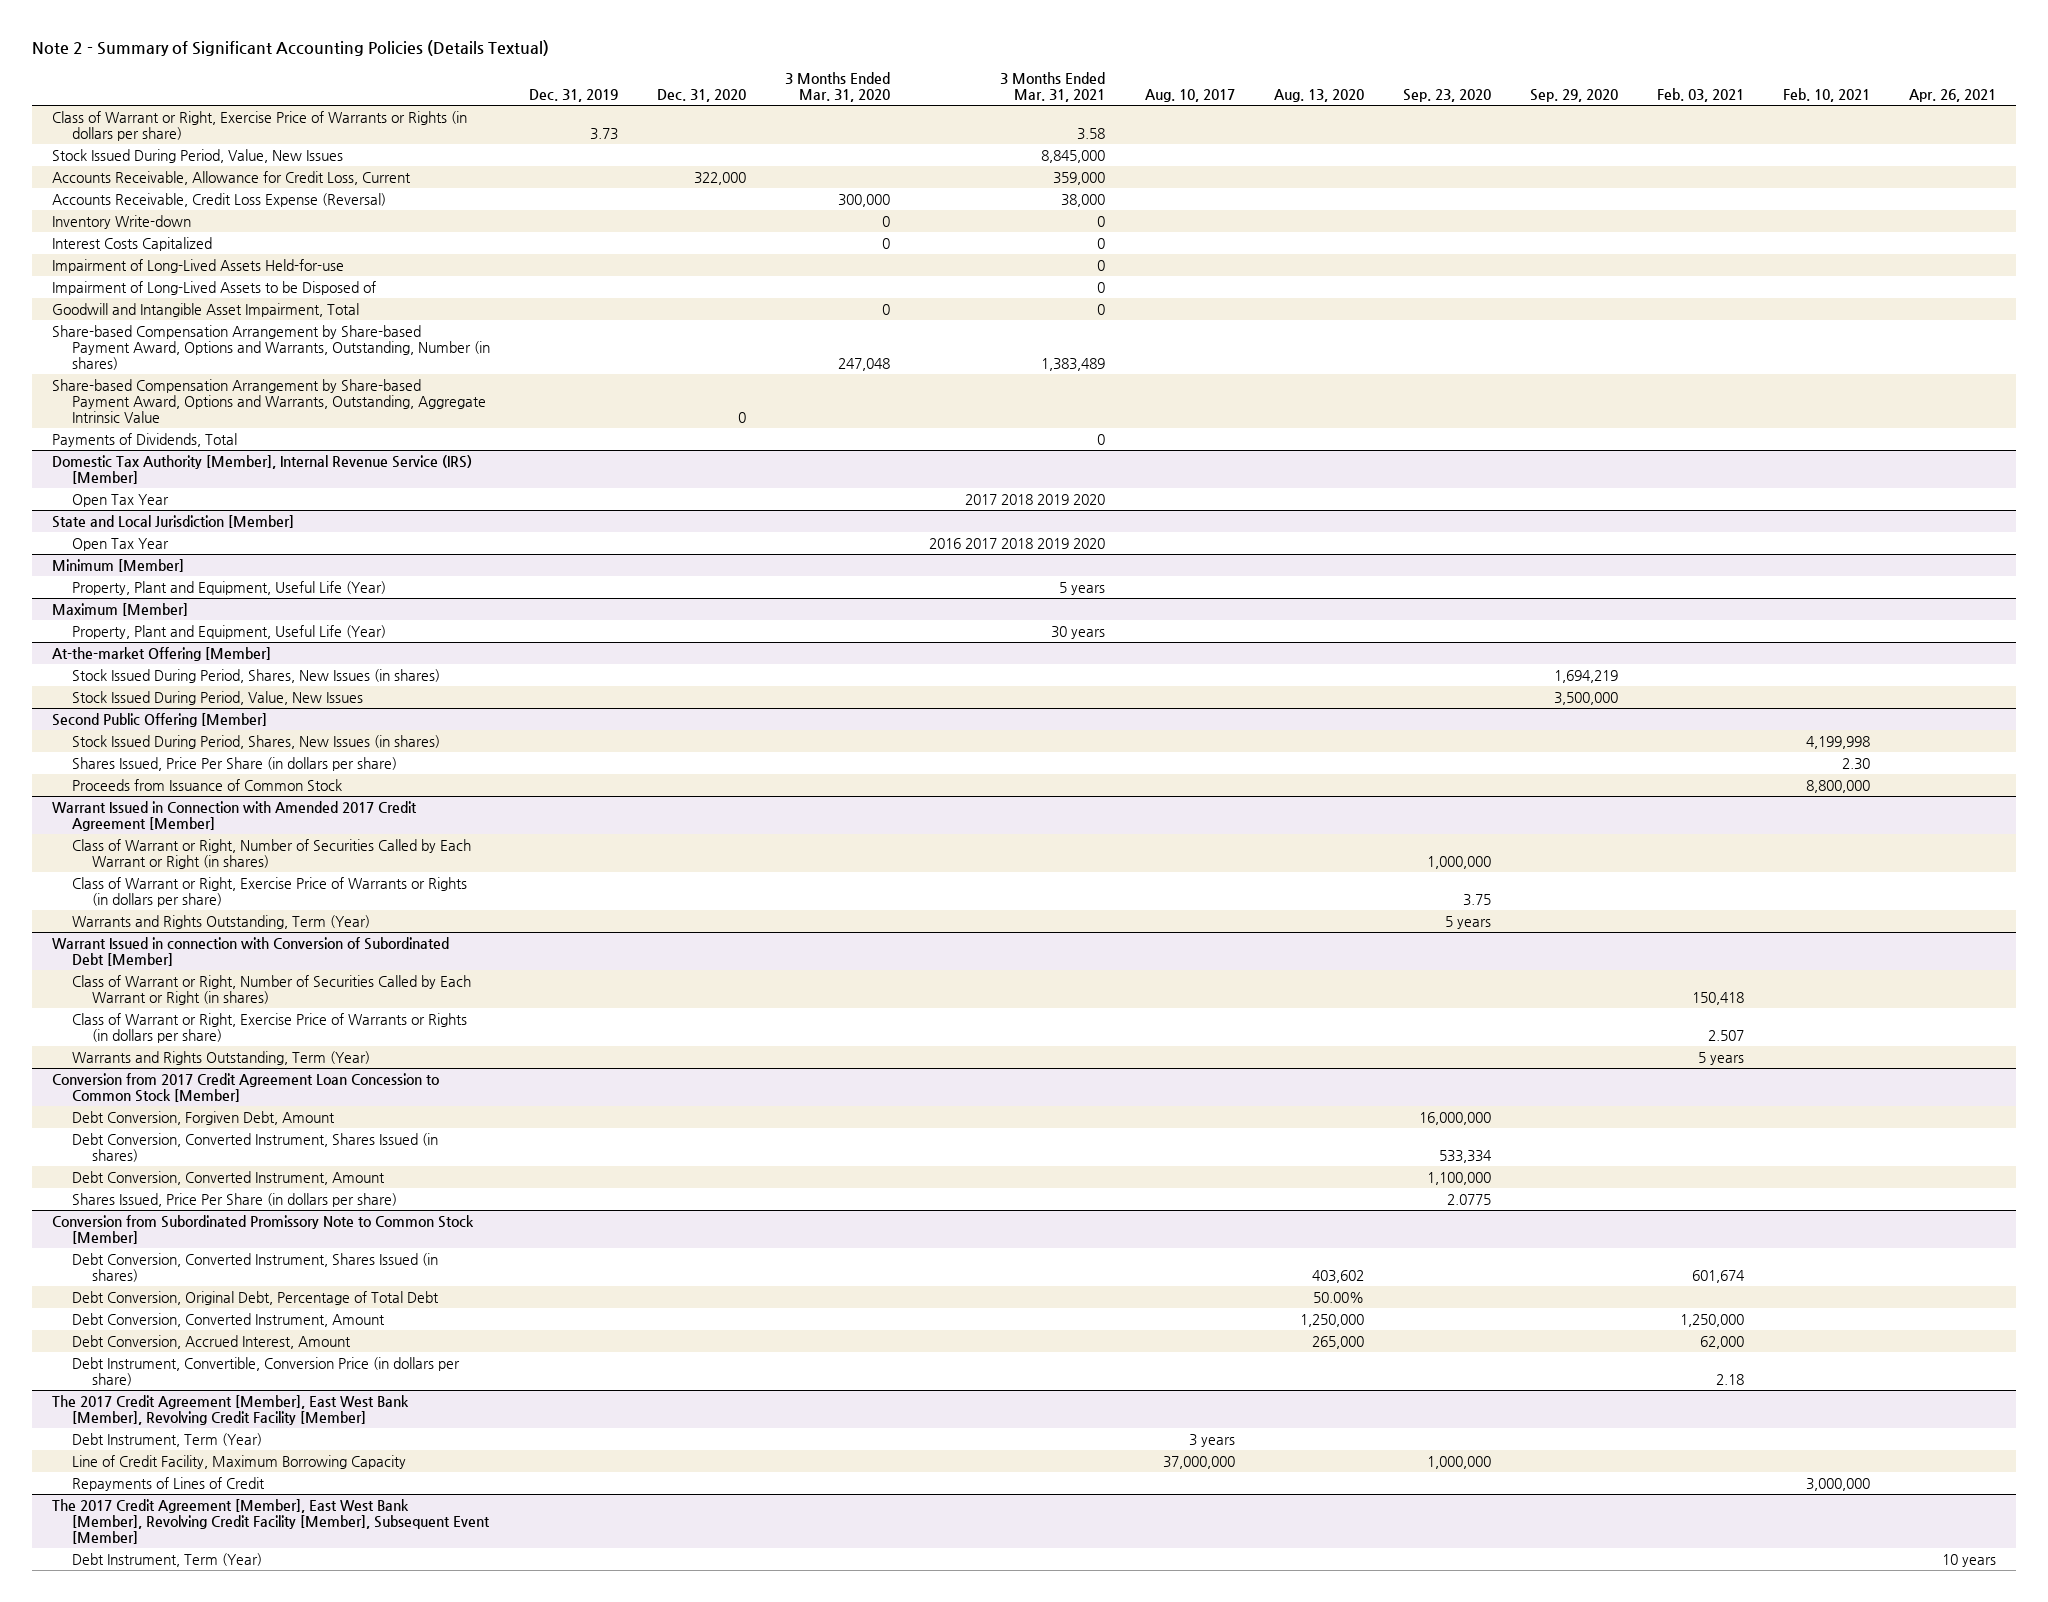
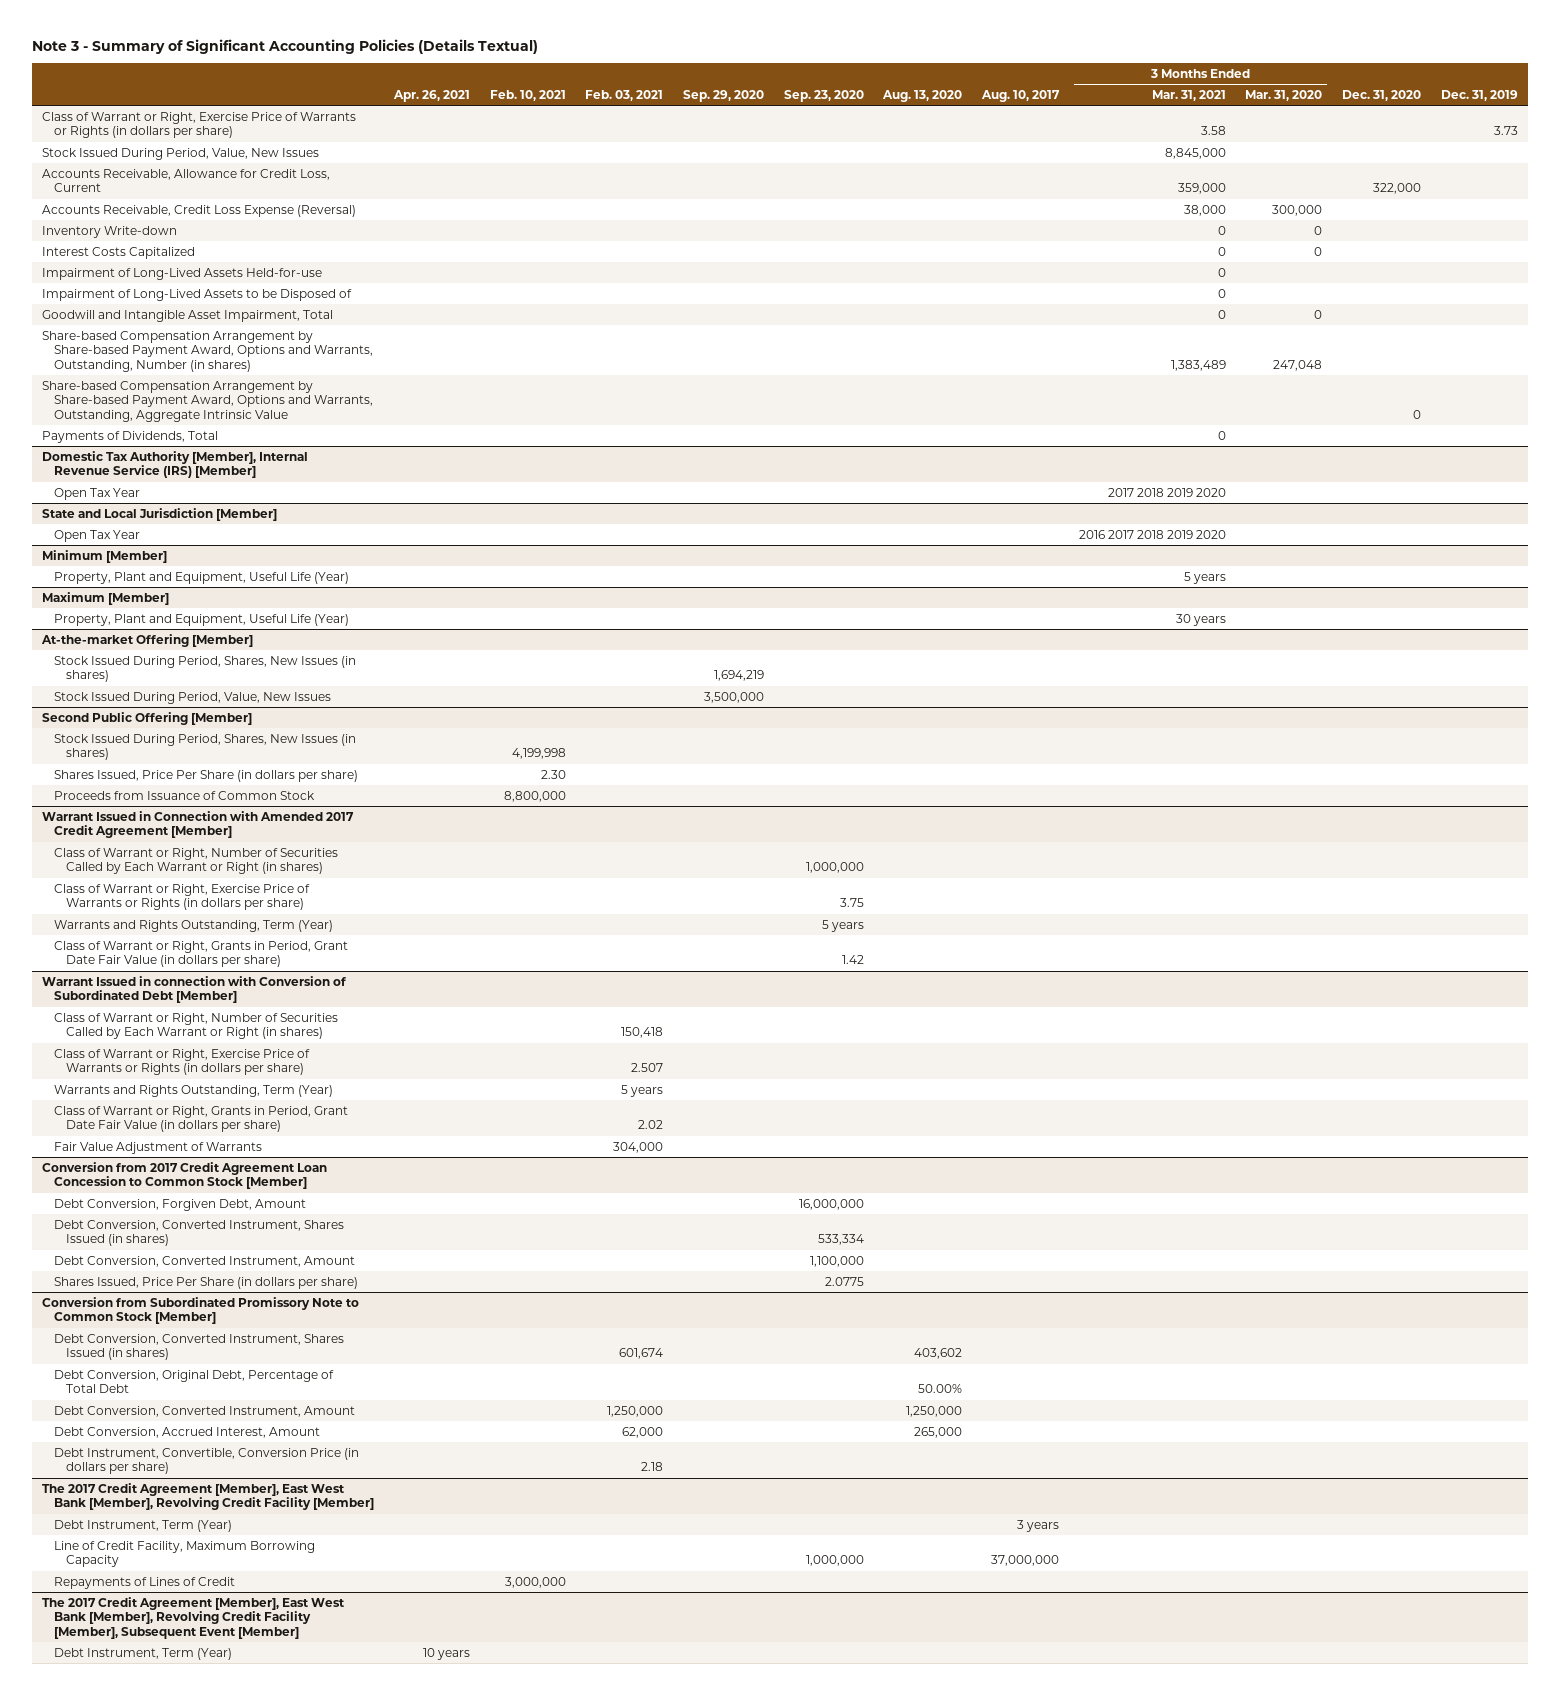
[32,40,550,57] Note 2 - Summary of Significant Accounting Policies (Details Textual) -> [32,39,539,55] Note 3 - Summary of Significant Accounting Policies (Details Textual)
none -> [54,940,349,968] Class of Warrant or Right, Grants in Period, Grant Date Fair Value (in dollars per share)
none -> [54,1105,349,1133] Class of Warrant or Right, Grants in Period, Grant Date Fair Value (in dollars per share)
none -> [54,1141,263,1154] Fair Value Adjustment of Warrants

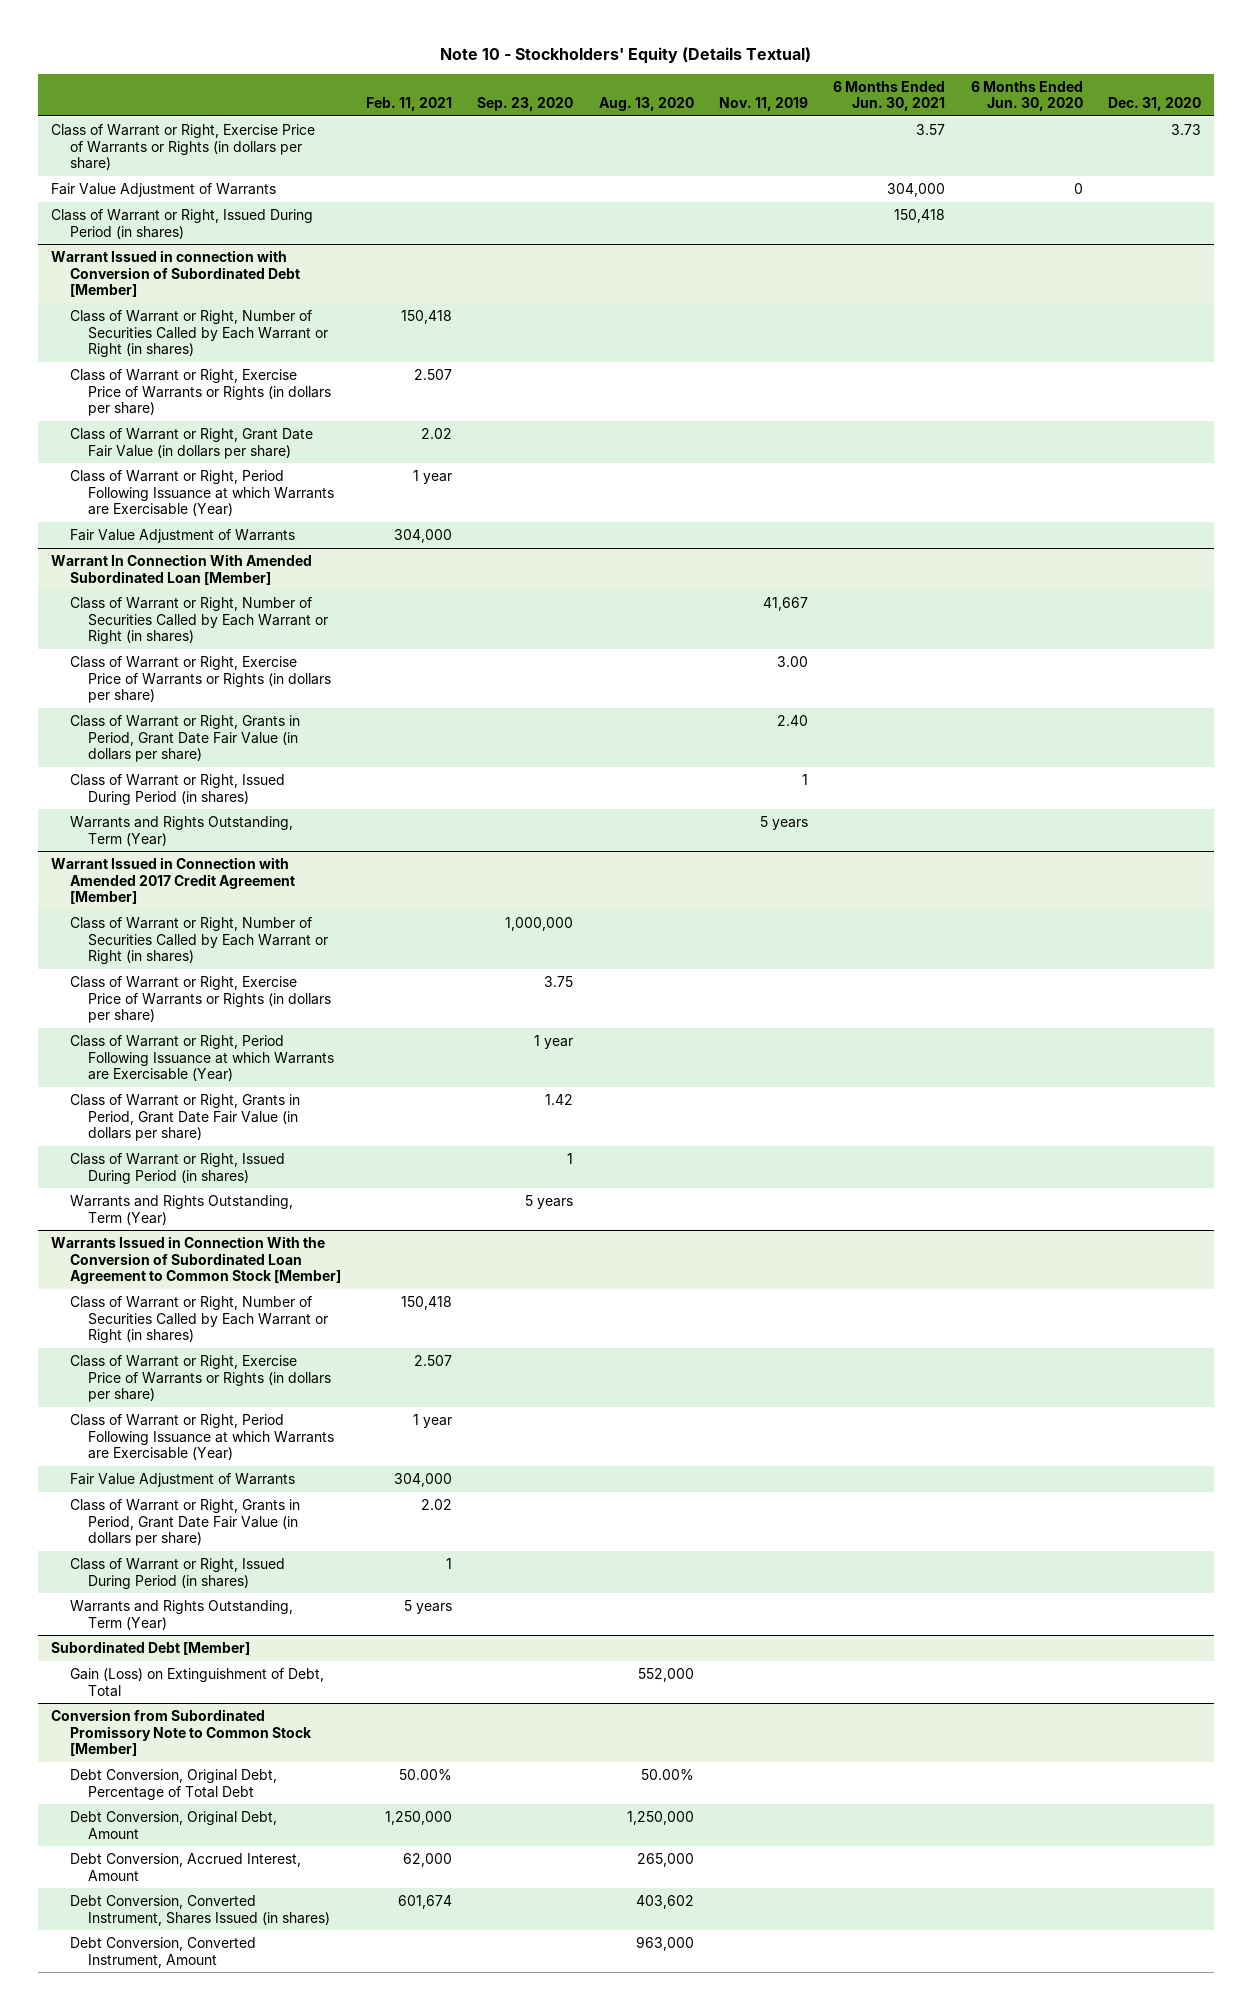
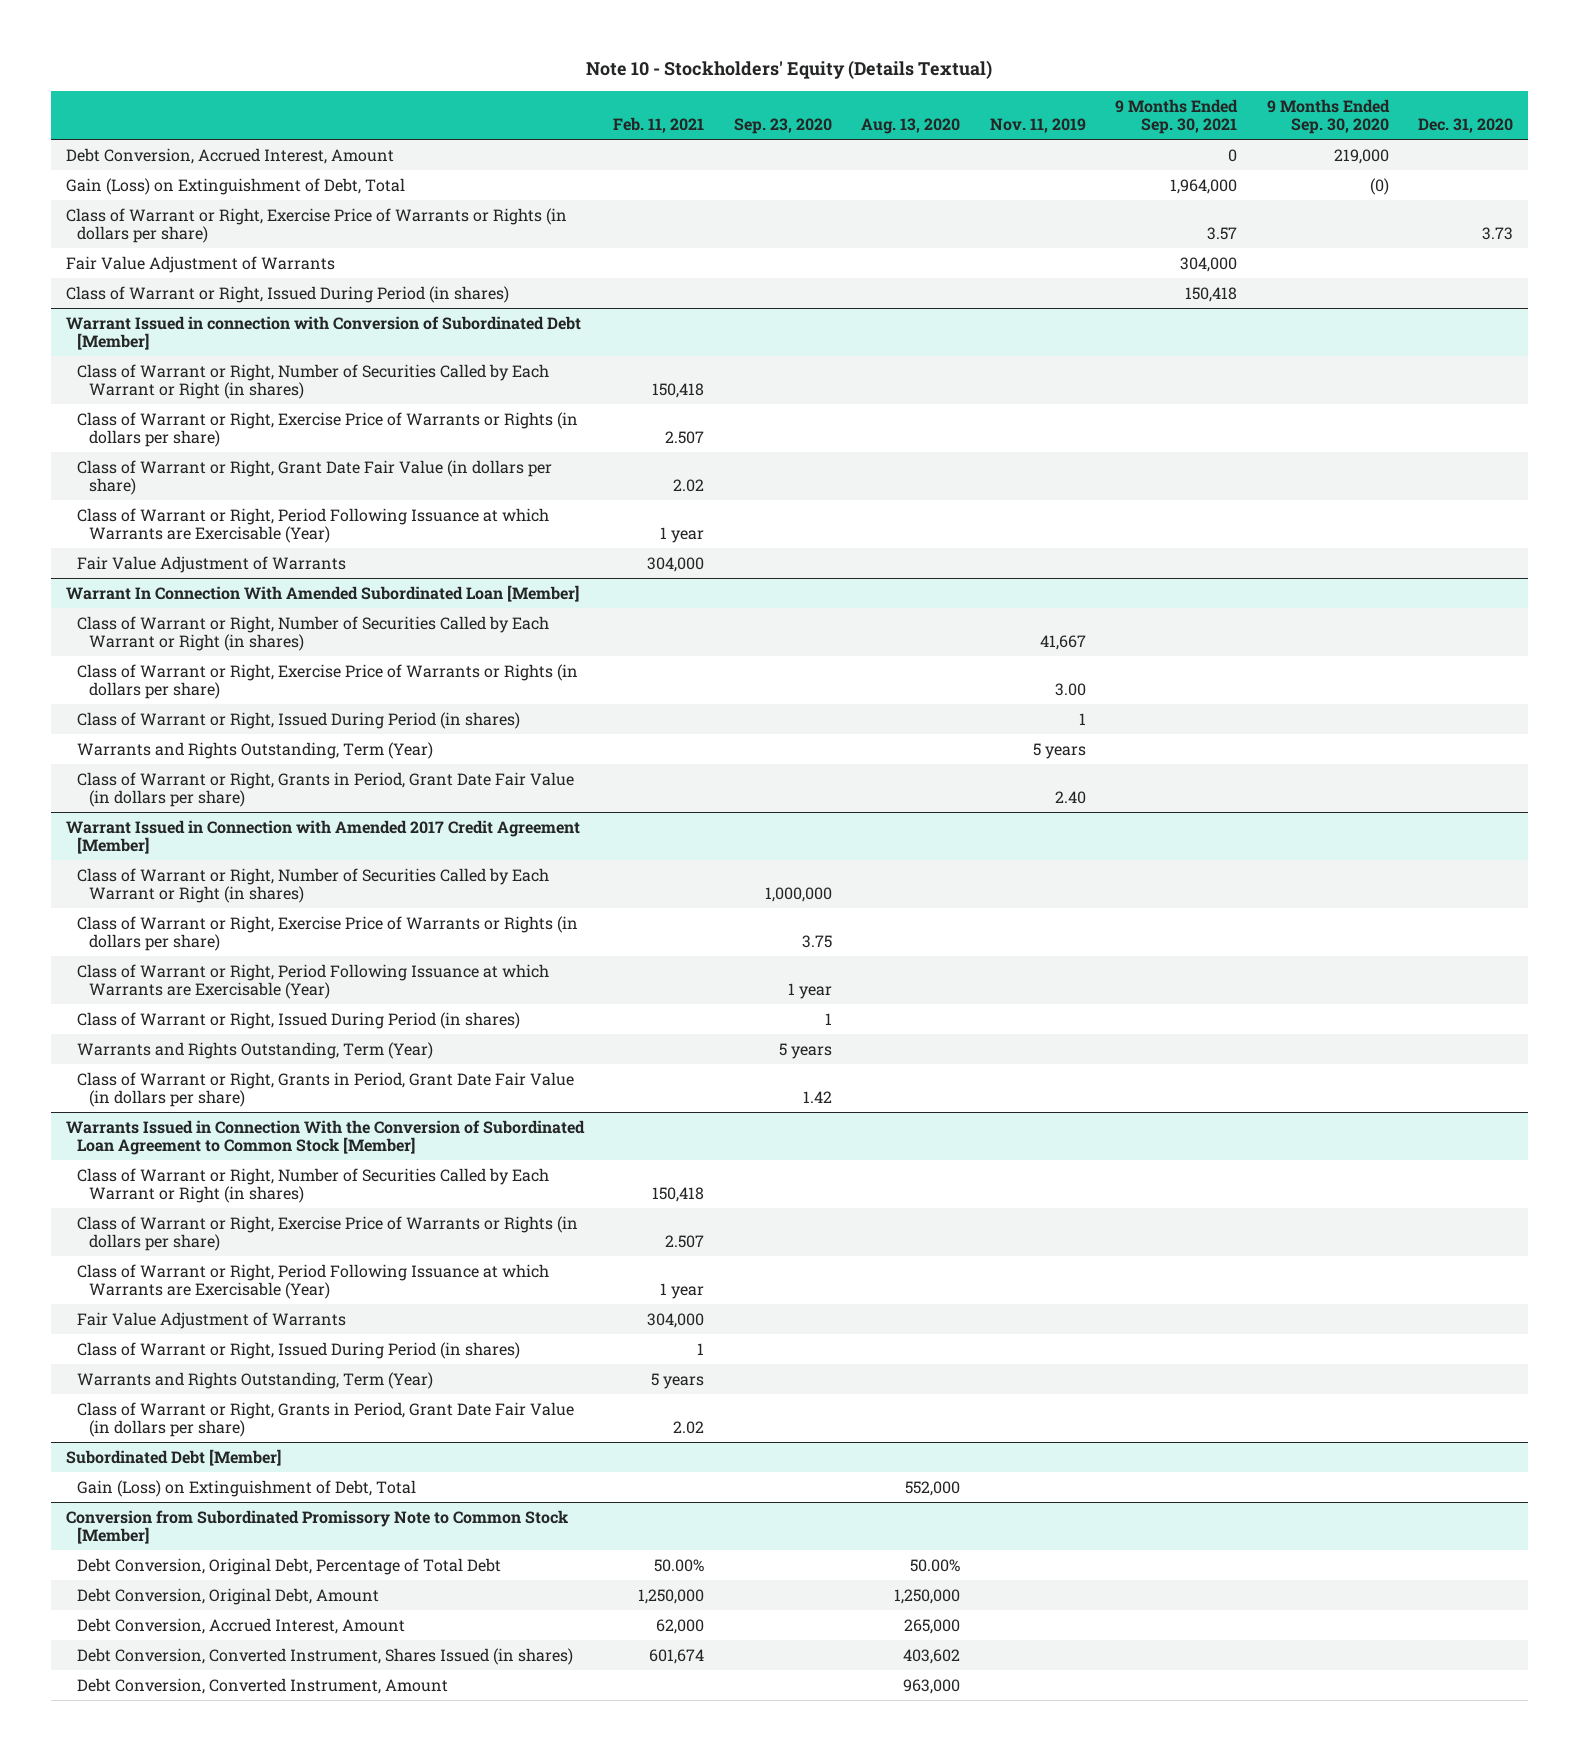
[833,80,946,112] 6 Months Ended Jun. 30, 2021 -> none
[970,80,1083,112] 6 Months Ended Jun. 30, 2020 -> none
none -> [1115,98,1239,134] 9 Months Ended Sep. 30, 2021
none -> [1266,98,1390,134] 9 Months Ended Sep. 30, 2020
none -> [65,147,394,164] Debt Conversion, Accrued Interest, Amount
none -> [65,177,405,195] Gain (Loss) on Extinguishment of Debt, Total
[69,714,300,763] Class of Warrant or Right, Grants in Period, Grant Date Fair Value (in dollars per share) -> [77,771,575,807] Class of Warrant or Right, Grants in Period, Grant Date Fair Value (in dollars per share)
[69,1093,300,1142] Class of Warrant or Right, Grants in Period, Grant Date Fair Value (in dollars per share) -> [77,1071,575,1107] Class of Warrant or Right, Grants in Period, Grant Date Fair Value (in dollars per share)
[69,1498,300,1547] Class of Warrant or Right, Grants in Period, Grant Date Fair Value (in dollars per share) -> [77,1401,575,1437] Class of Warrant or Right, Grants in Period, Grant Date Fair Value (in dollars per share)

